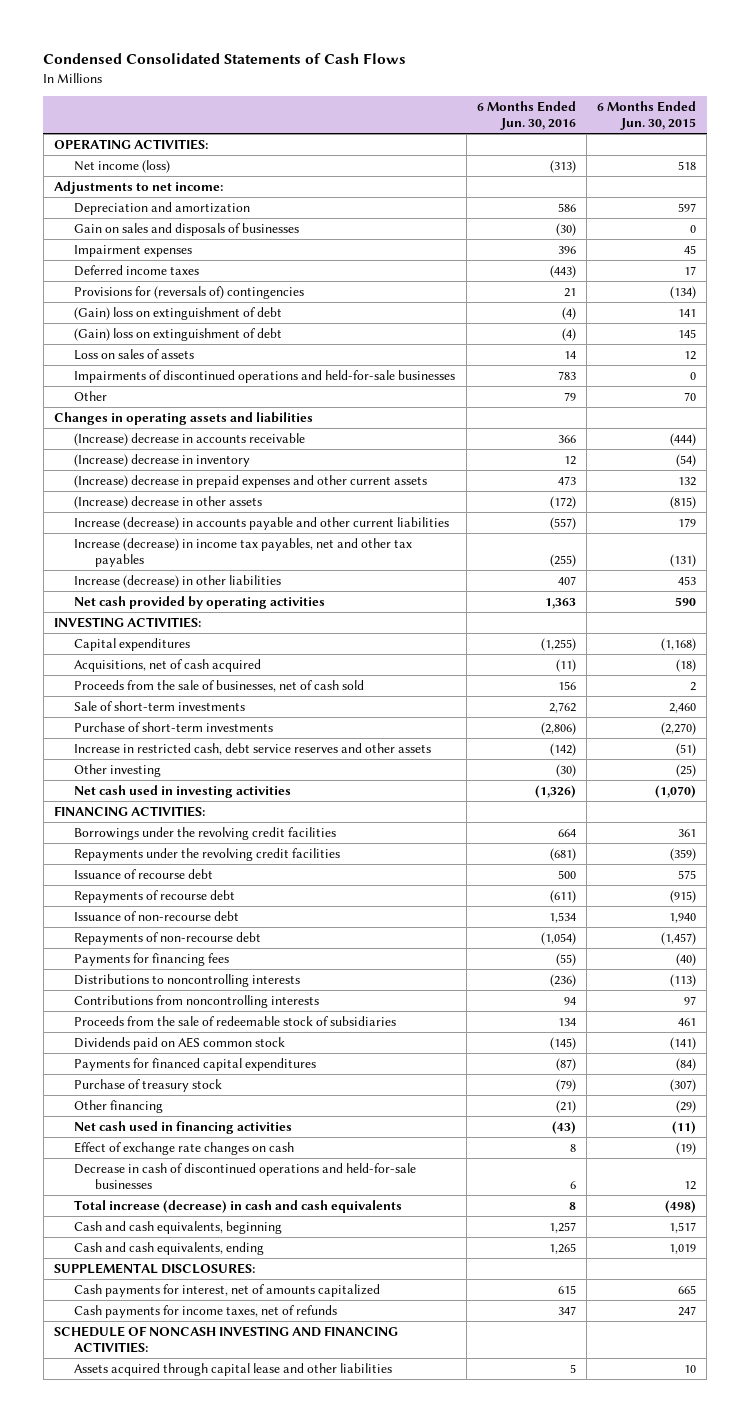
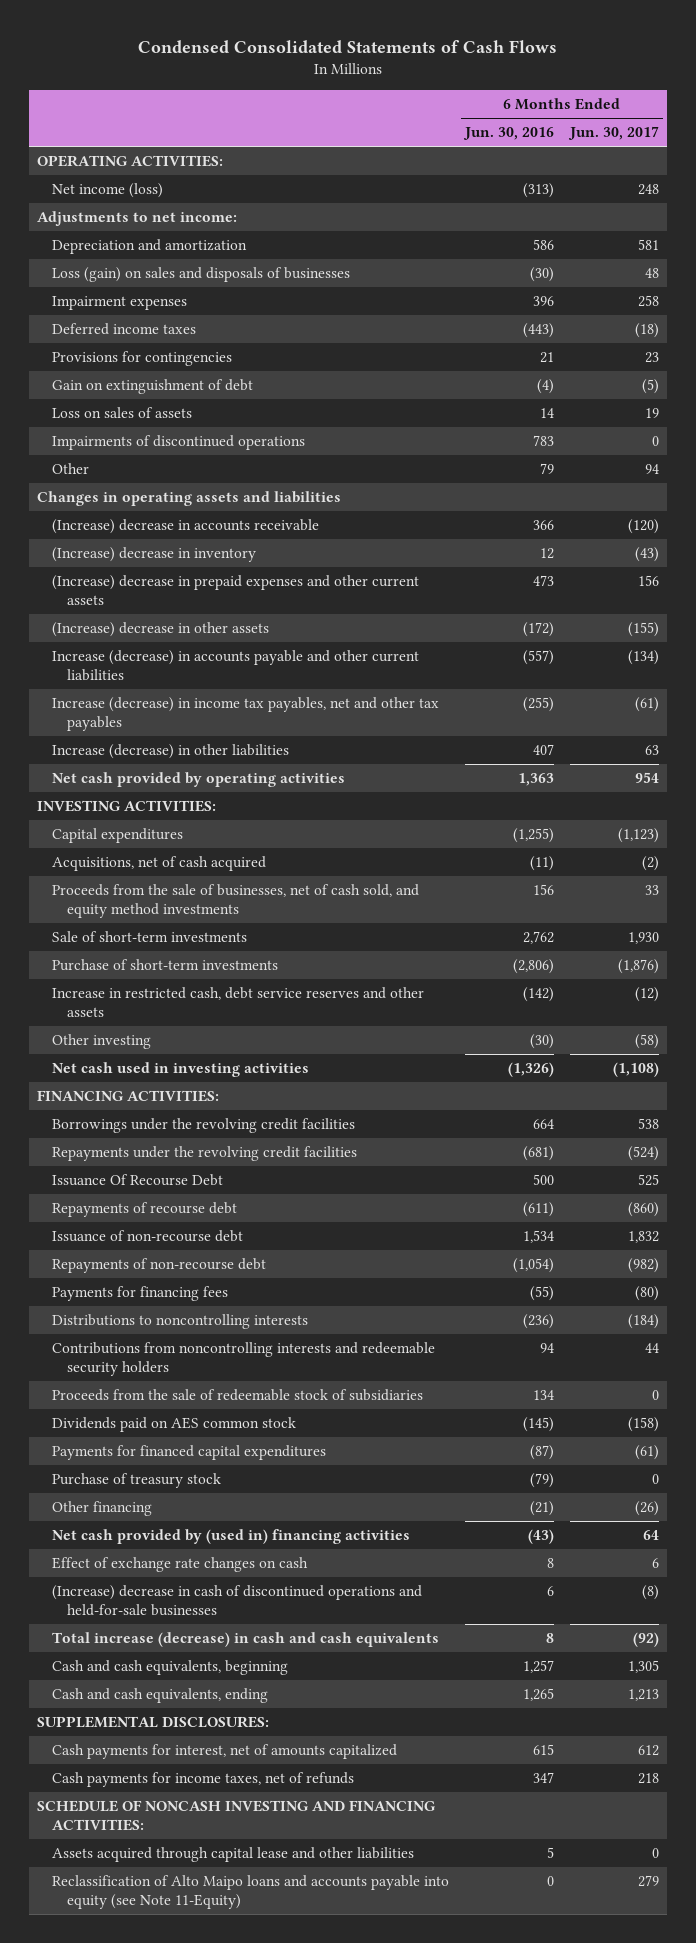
[597,101,697,131] 6 Months Ended Jun. 30, 2015 -> none
none -> [567,126,659,141] Jun. 30, 2017
[74,222,300,236] Gain on sales and disposals of businesses -> [51,267,350,283] Loss (gain) on sales and disposals of businesses
[74,306,283,320] (Gain) loss on extinguishment of debt -> none
[74,285,305,299] Provisions for (reversals of) contingencies -> [51,351,232,367] Provisions for contingencies
[74,327,283,341] (Gain) loss on extinguishment of debt -> [51,379,253,395] Gain on extinguishment of debt
[74,369,456,383] Impairments of discontinued operations and held-for-sale businesses -> [51,435,305,451] Impairments of discontinued operations
[74,679,365,692] Proceeds from the sale of businesses, net of cash sold -> [51,884,419,918] Proceeds from the sale of businesses, net of cash sold, and equity method investments
[74,868,214,879] Issuance of recourse debt -> [51,1174,223,1187] Issuance Of Recourse Debt
[74,994,320,1008] Contributions from noncontrolling interests -> [51,1342,435,1376] Contributions from noncontrolling interests and redeemable security holders
[74,1120,293,1134] Net cash used in financing activities -> [51,1529,410,1545] Net cash provided by (used in) financing activities
[74,1162,417,1190] Decrease in cash of discontinued operations and held-for-sale businesses -> [51,1585,422,1616] (Increase) decrease in cash of discontinued operations and held-for-sale businesses
none -> [51,1875,449,1909] Reclassification of Alto Maipo loans and accounts payable into equity (see Note 11-Equity)

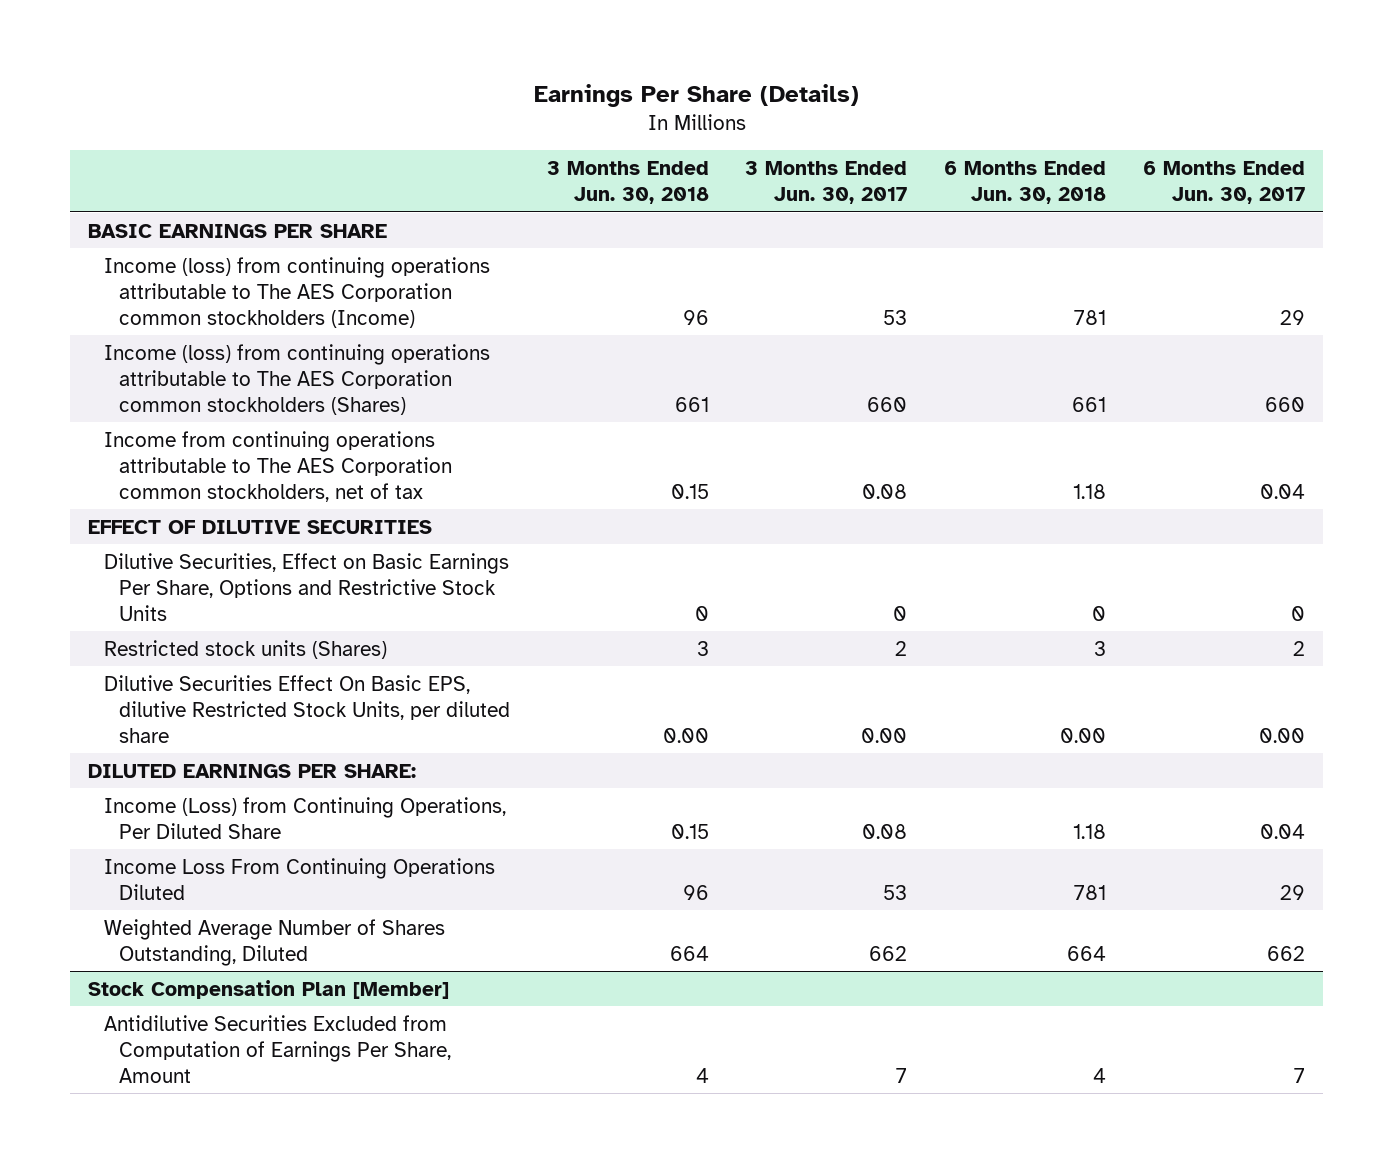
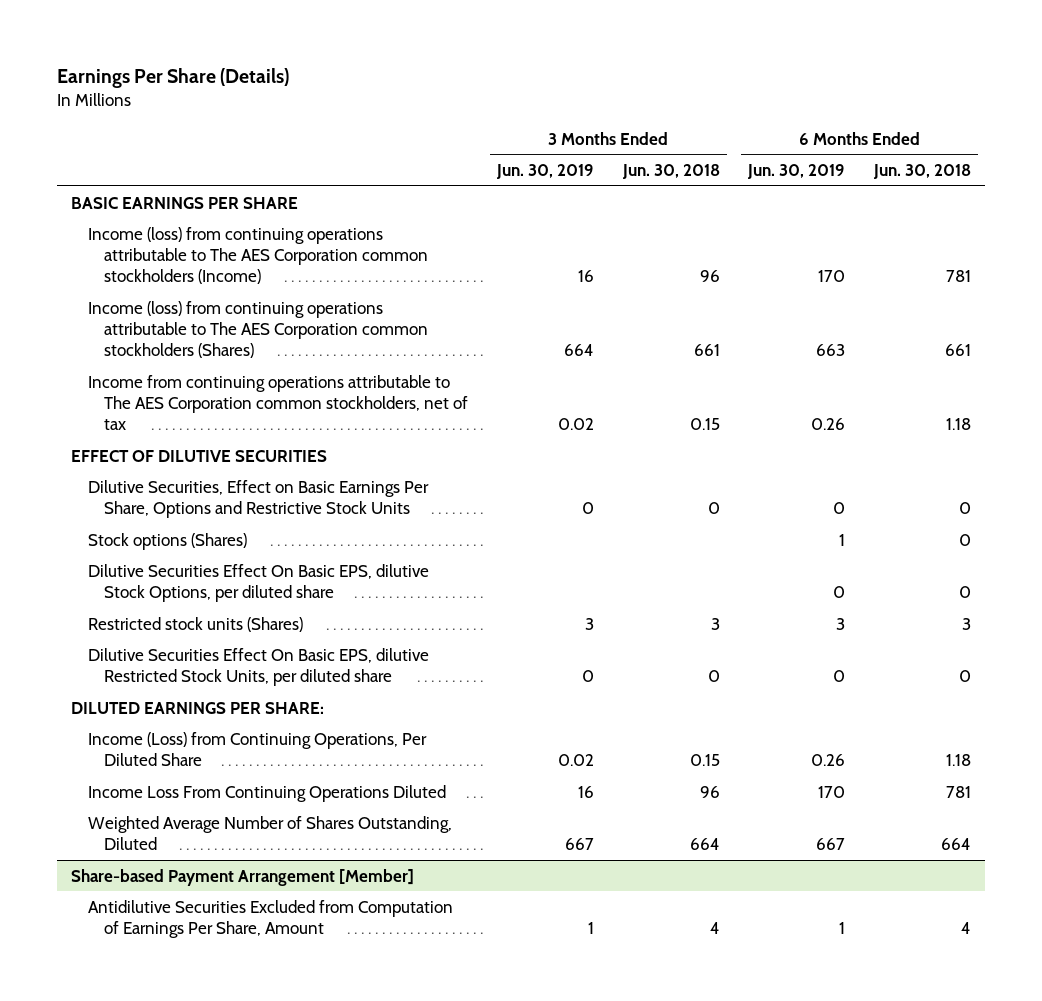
[745,160,908,204] 3 Months Ended Jun. 30, 2017 -> none
[1142,160,1305,204] 6 Months Ended Jun. 30, 2017 -> none
none -> [495,164,594,180] Jun. 30, 2019
none -> [747,164,846,180] Jun. 30, 2019
none -> [87,532,247,550] Stock options (Shares)
none -> [87,563,429,602] Dilutive Securities Effect On Basic EPS, dilutive Stock Options, per diluted share
[662,727,709,743] 0.00 -> [707,669,720,682] 0
[1059,727,1106,743] 0.00 -> [959,669,972,682] 0
[88,979,450,999] Stock Compensation Plan [Member] -> [71,868,415,886] Share-based Payment Arrangement [Member]

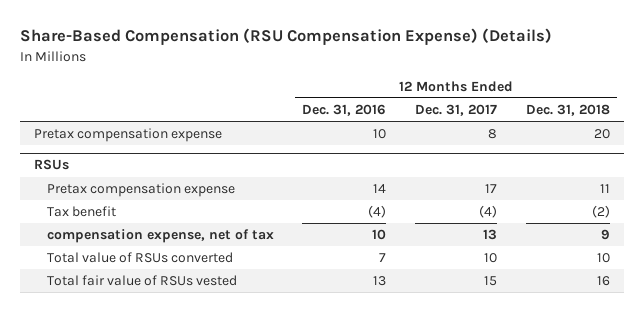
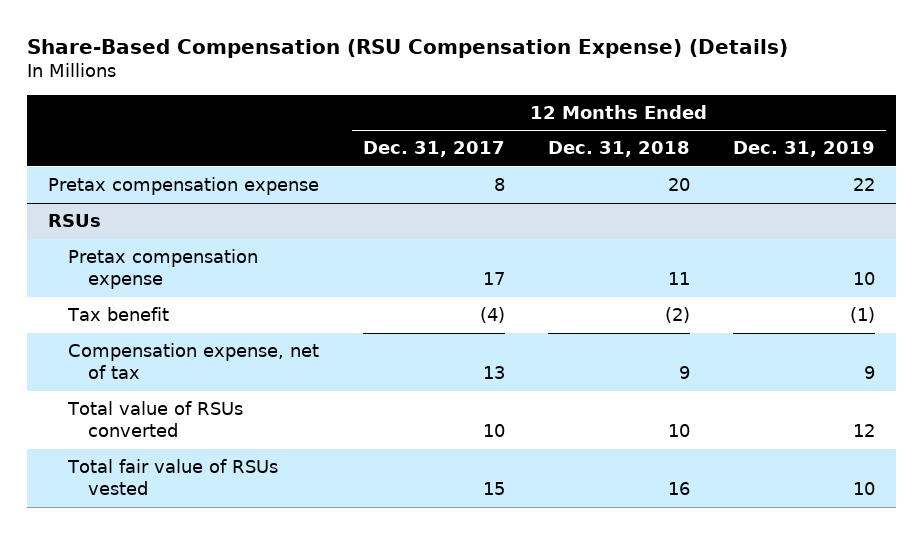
[302,104,387,117] Dec. 31, 2016 -> none
none -> [732,141,875,158] Dec. 31, 2019
[46,229,274,244] compensation expense, net of tax -> [68,343,320,380] Compensation expense, net of tax

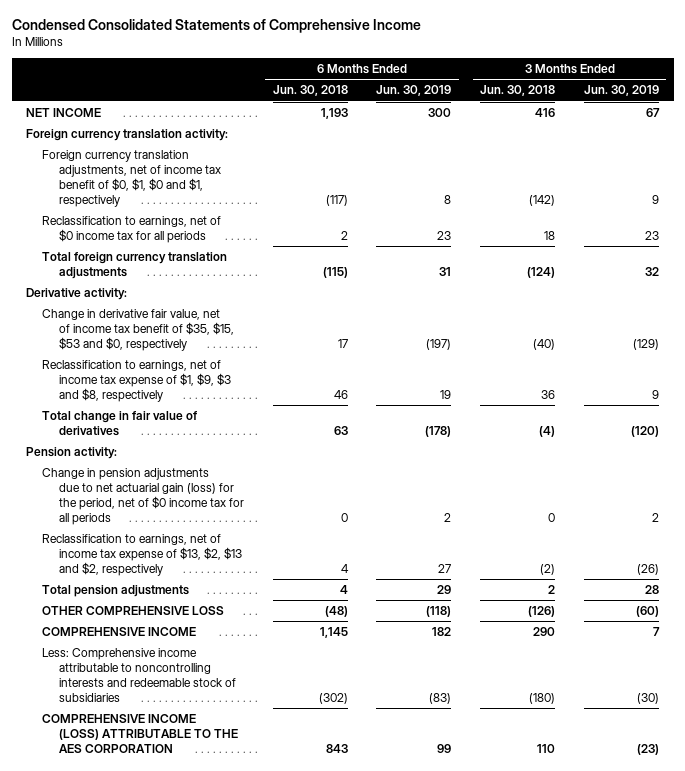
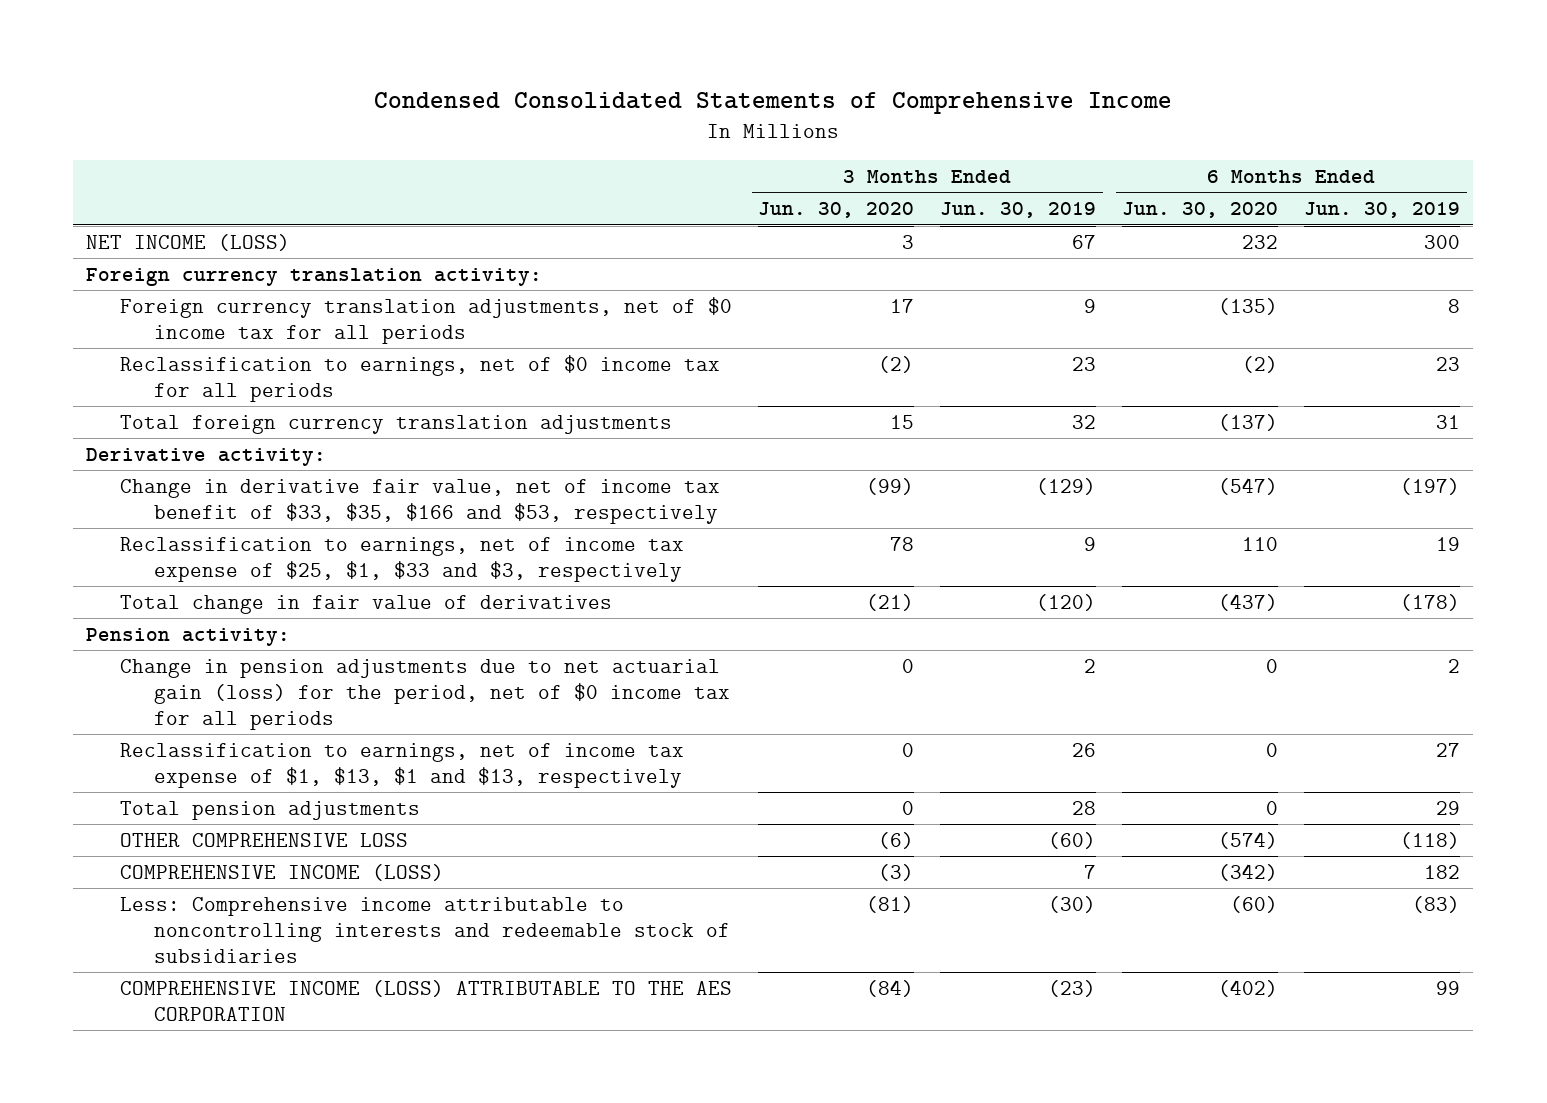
[272,85,348,97] Jun. 30, 2018 -> none
[480,85,556,97] Jun. 30, 2018 -> none
none -> [758,202,915,219] Jun. 30, 2020
none -> [1122,202,1279,219] Jun. 30, 2020
[26,107,102,117] NET INCOME -> [86,233,291,251] NET INCOME (LOSS)
[42,149,221,207] Foreign currency translation adjustments, net of income tax benefit of $0, $1, $0 and $1, respectively -> [120,296,733,344] Foreign currency translation adjustments, net of $0 income tax for all periods
[42,308,234,351] Change in derivative fair value, net of income tax benefit of $35, $15, $53 and $0, respectively -> [120,478,721,524] Change in derivative fair value, net of income tax benefit of $33, $35, $166 and $53, respectively
[42,359,231,402] Reclassification to earnings, net of income tax expense of $1, $9, $3 and $8, respectively -> [120,536,685,582] Reclassification to earnings, net of income tax expense of $25, $1, $33 and $3, respectively
[42,533,242,576] Reclassification to earnings, net of income tax expense of $13, $2, $13 and $2, respectively -> [120,742,685,788] Reclassification to earnings, net of income tax expense of $1, $13, $1 and $13, respectively
[637,563,660,575] (26) -> [1072,742,1097,757] 26
[42,626,197,636] COMPREHENSIVE INCOME -> [120,863,445,881] COMPREHENSIVE INCOME (LOSS)

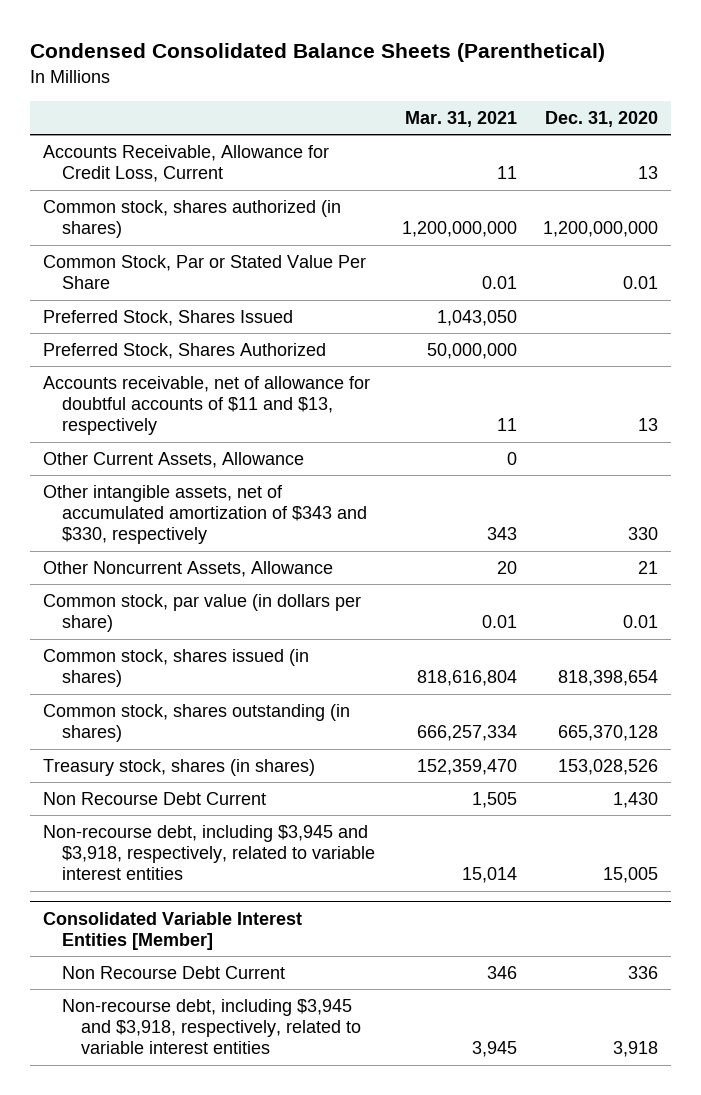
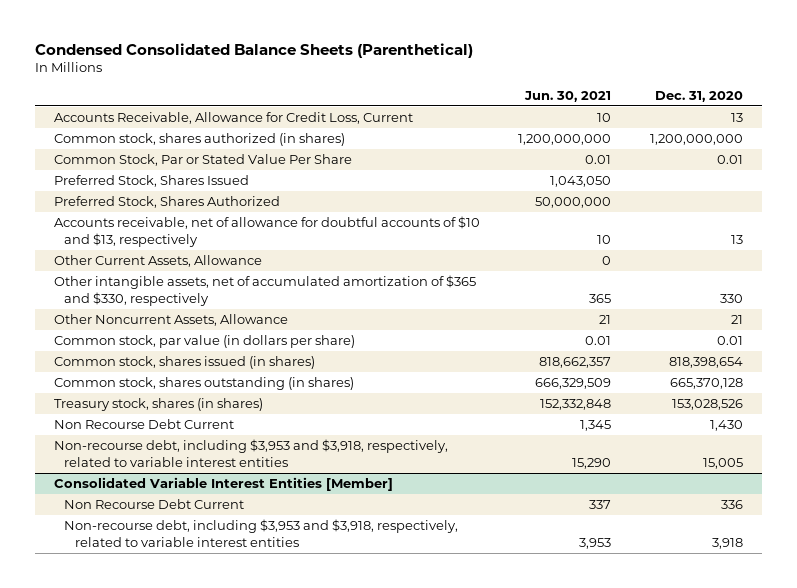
[404,110,517,127] Mar. 31, 2021 -> none
none -> [524,90,612,102] Jun. 30, 2021
[43,375,371,436] Accounts receivable, net of allowance for doubtful accounts of $11 and $13, respectively -> [54,215,481,247] Accounts receivable, net of allowance for doubtful accounts of $10 and $13, respectively
[43,484,368,545] Other intangible assets, net of accumulated amortization of $343 and $330, respectively -> [54,274,477,306] Other intangible assets, net of accumulated amortization of $365 and $330, respectively
[43,824,376,881] Non-recourse debt, including $3,945 and $3,918, respectively, related to variable interest entities -> [54,438,449,467] Non-recourse debt, including $3,953 and $3,918, respectively, related to variable interest entities
[62,998,362,1055] Non-recourse debt, including $3,945 and $3,918, respectively, related to variable interest entities -> [64,518,459,547] Non-recourse debt, including $3,953 and $3,918, respectively, related to variable interest entities

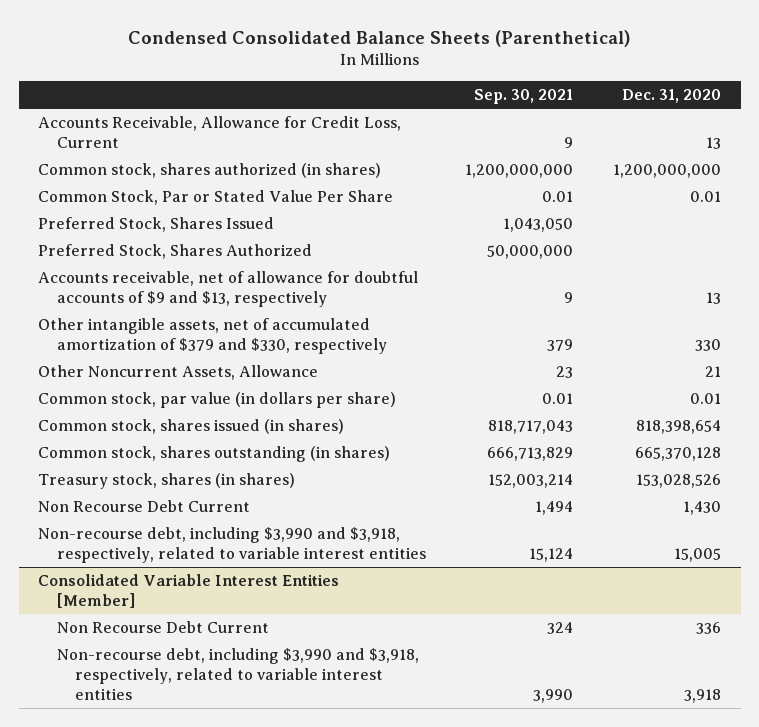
[524,90,612,102] Jun. 30, 2021 -> none
none -> [474,89,574,105] Sep. 30, 2021
[54,254,263,267] Other Current Assets, Allowance -> none
[54,215,481,247] Accounts receivable, net of allowance for doubtful accounts of $10 and $13, respectively -> [38,270,419,307] Accounts receivable, net of allowance for doubtful accounts of $9 and $13, respectively
[54,274,477,306] Other intangible assets, net of accumulated amortization of $365 and $330, respectively -> [38,317,387,354] Other intangible assets, net of accumulated amortization of $379 and $330, respectively
[54,438,449,467] Non-recourse debt, including $3,953 and $3,918, respectively, related to variable interest entities -> [38,526,426,563] Non-recourse debt, including $3,990 and $3,918, respectively, related to variable interest entities
[64,518,459,547] Non-recourse debt, including $3,953 and $3,918, respectively, related to variable interest entities -> [56,647,419,700] Non-recourse debt, including $3,990 and $3,918, respectively, related to variable interest entities

